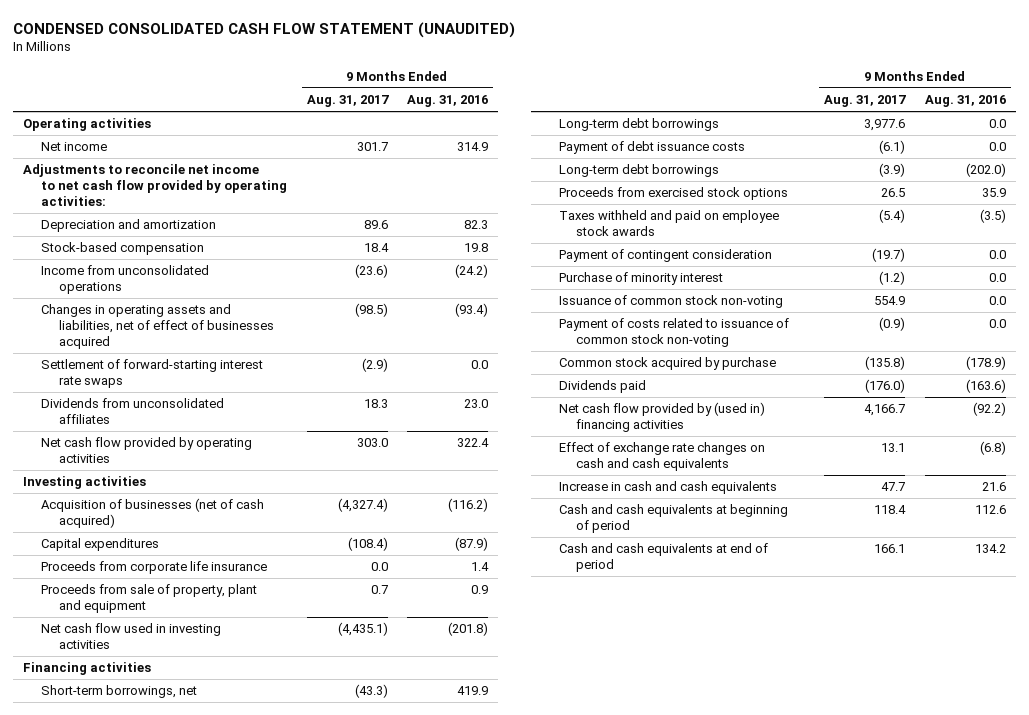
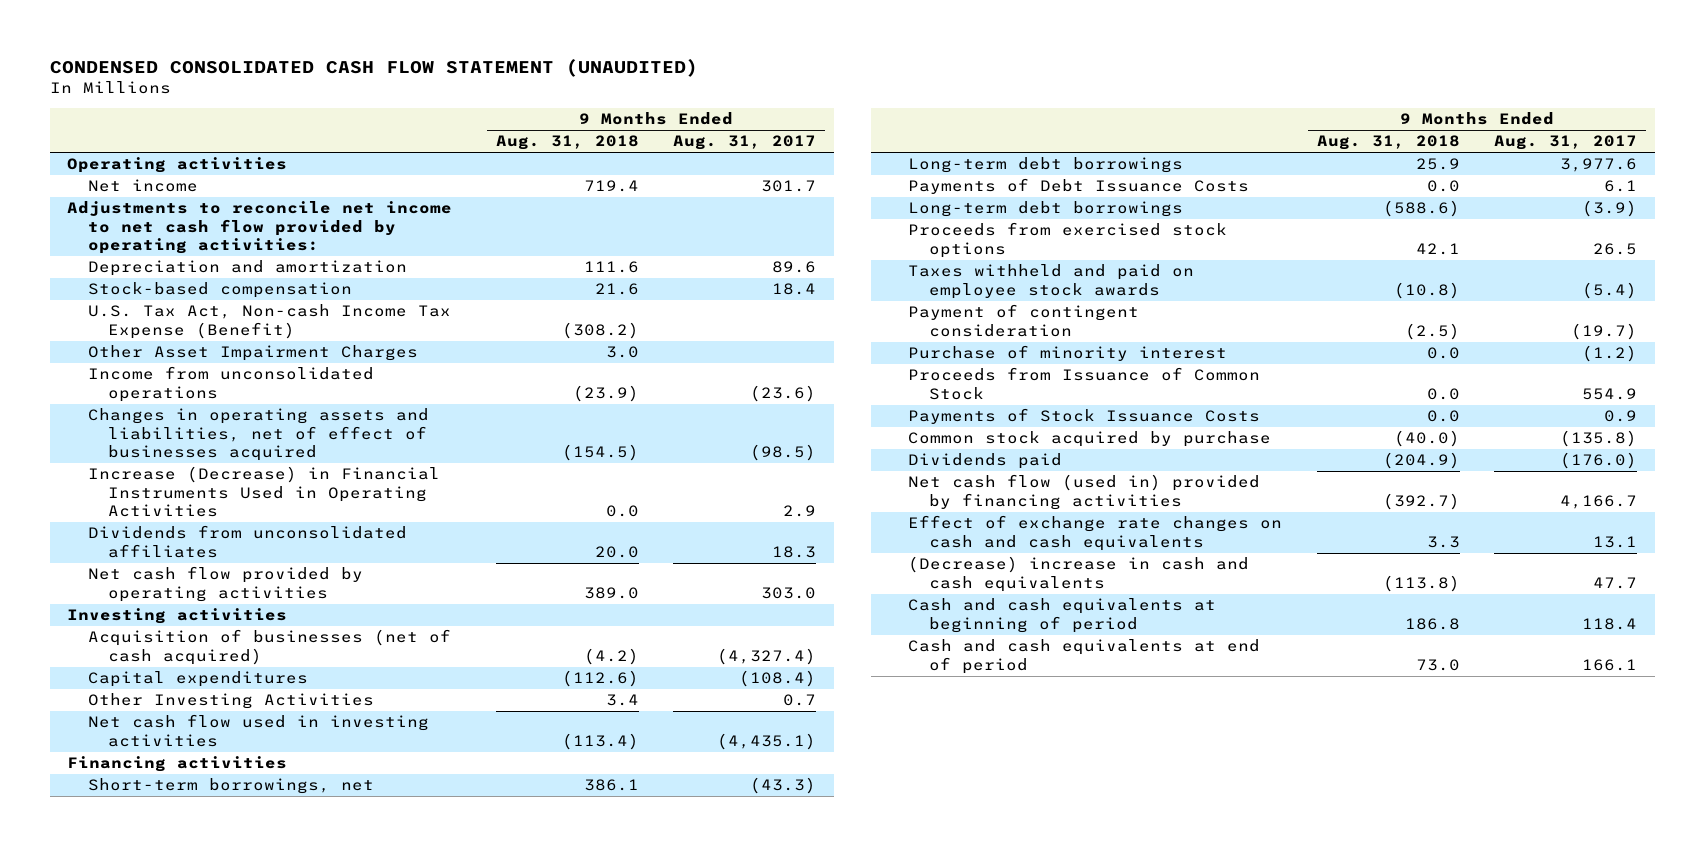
[407,95,489,108] Aug. 31, 2016 -> none
none -> [496,135,640,151] Aug. 31, 2018
none -> [87,304,451,339] U.S. Tax Act, Non-cash Income Tax Expense (Benefit)
none -> [87,345,418,362] Other Asset Impairment Charges
[40,359,263,389] Settlement of forward-starting interest rate swaps -> none
none -> [87,466,440,518] Increase (Decrease) in Financial Instruments Used in Operating Activities
[40,561,267,575] Proceeds from corporate life insurance -> none
[40,584,257,614] Proceeds from sale of property, plant and equipment -> none
none -> [87,693,374,710] Other Investing Activities
[558,141,745,155] Payment of debt issuance costs -> [908,178,1250,195] Payments of Debt Issuance Costs
[879,140,906,155] (6.1) -> [1604,180,1638,193] 6.1
[558,295,783,309] Issuance of common stock non-voting -> [908,367,1261,400] Proceeds from Issuance of Common Stock
[558,318,789,348] Payment of costs related to issuance of common stock non-voting -> [908,408,1261,425] Payments of Stock Issuance Costs
[879,317,906,332] (0.9) -> [1604,410,1638,423] 0.9
[558,402,765,433] Net cash flow provided by (used in) financing activities -> [908,474,1261,510] Net cash flow (used in) provided by financing activities
[558,481,777,495] Increase in cash and cash equivalents -> [908,556,1250,592] (Decrease) increase in cash and cash equivalents

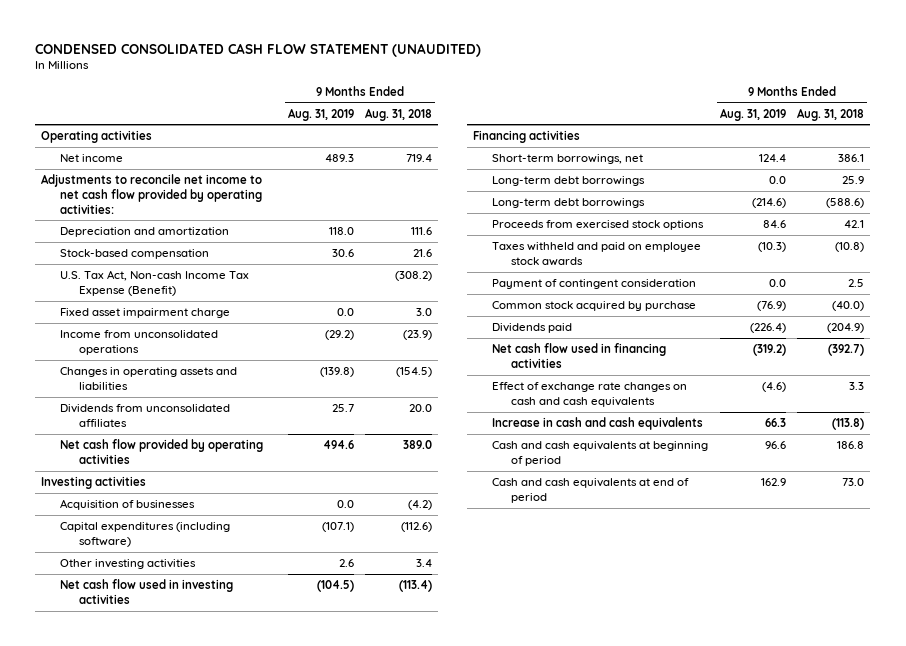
[673,135,817,151] Aug. 31, 2017 -> none
none -> [287,107,354,121] Aug. 31, 2019
[87,345,418,362] Other Asset Impairment Charges -> [59,307,230,318] Fixed asset impairment charge
[87,466,440,518] Increase (Decrease) in Financial Instruments Used in Operating Activities -> none
[87,408,429,462] Changes in operating assets and liabilities, net of effect of businesses acquired -> [59,366,237,390] Changes in operating assets and liabilities
[87,629,451,665] Acquisition of businesses (net of cash acquired) -> [59,498,195,510] Acquisition of businesses
[87,671,308,688] Capital expenditures -> [59,521,230,547] Capital expenditures (including software)
[87,693,374,710] Other Investing Activities -> [59,558,196,569] Other investing activities
[908,178,1250,195] Payments of Debt Issuance Costs -> none
[908,345,1228,362] Purchase of minority interest -> none
[908,367,1261,400] Proceeds from Issuance of Common Stock -> none
[908,408,1261,425] Payments of Stock Issuance Costs -> none
[1404,322,1460,340] (2.5) -> [848,278,865,287] 2.5
[908,474,1261,510] Net cash flow (used in) provided by financing activities -> [491,342,666,368] Net cash flow used in financing activities
[908,556,1250,592] (Decrease) increase in cash and cash equivalents -> [491,416,703,430] Increase in cash and cash equivalents

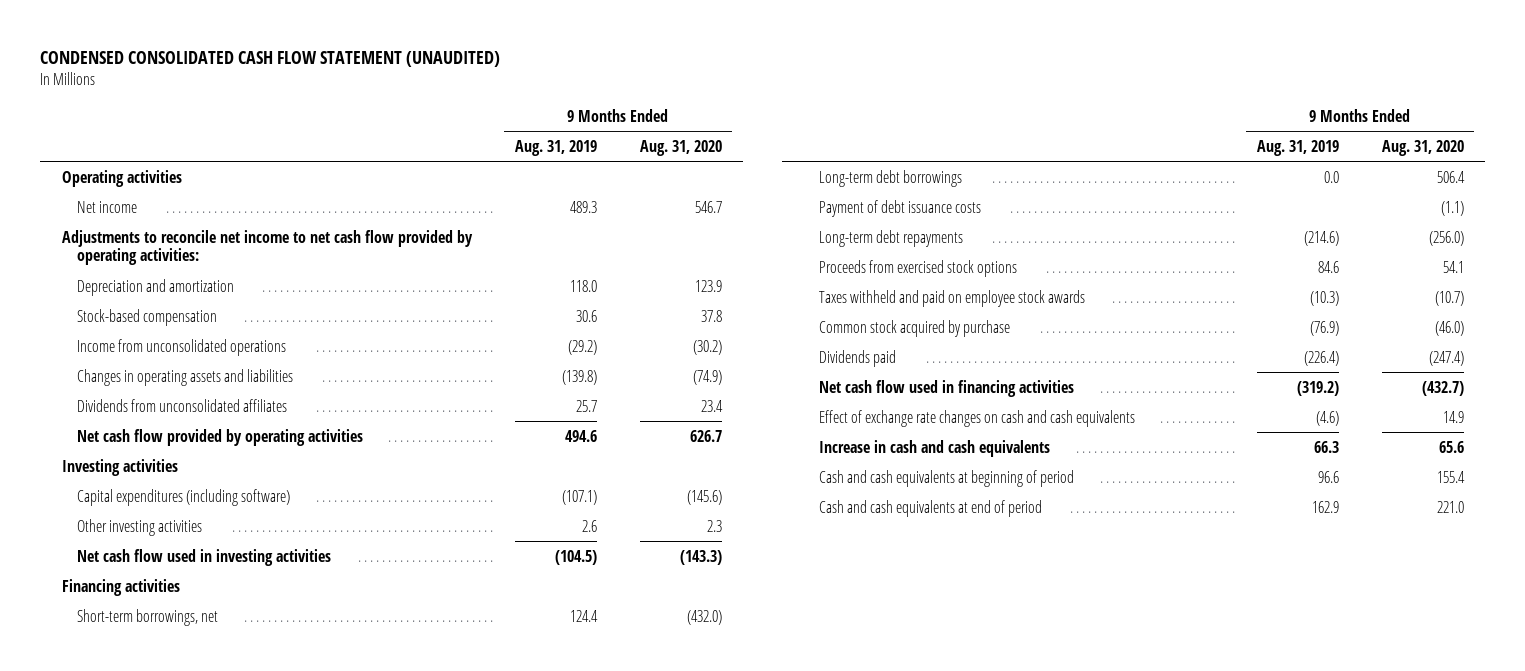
[365,107,433,121] Aug. 31, 2018 -> none
none -> [639,139,722,156] Aug. 31, 2020
[59,269,249,296] U.S. Tax Act, Non-cash Income Tax Expense (Benefit) -> none
[59,307,230,318] Fixed asset impairment charge -> none
[59,498,195,510] Acquisition of businesses -> none
none -> [818,199,981,217] Payment of debt issuance costs
[491,197,645,208] Long-term debt borrowings -> [818,229,963,247] Long-term debt repayments
[491,278,696,289] Payment of contingent consideration -> none

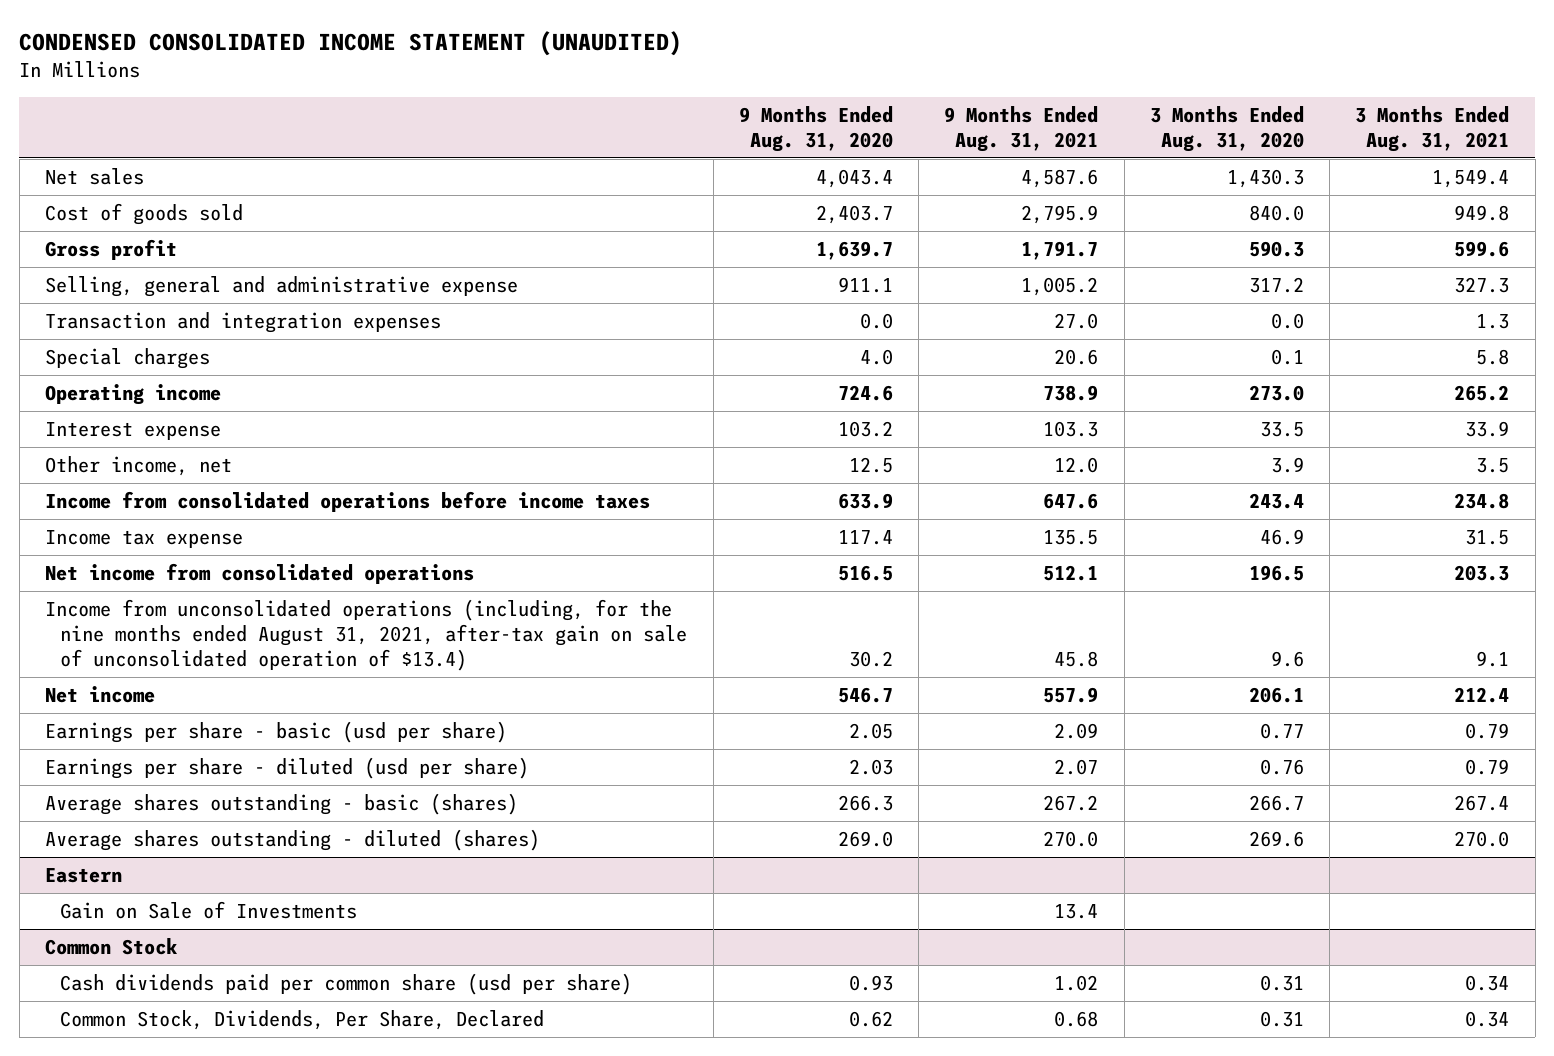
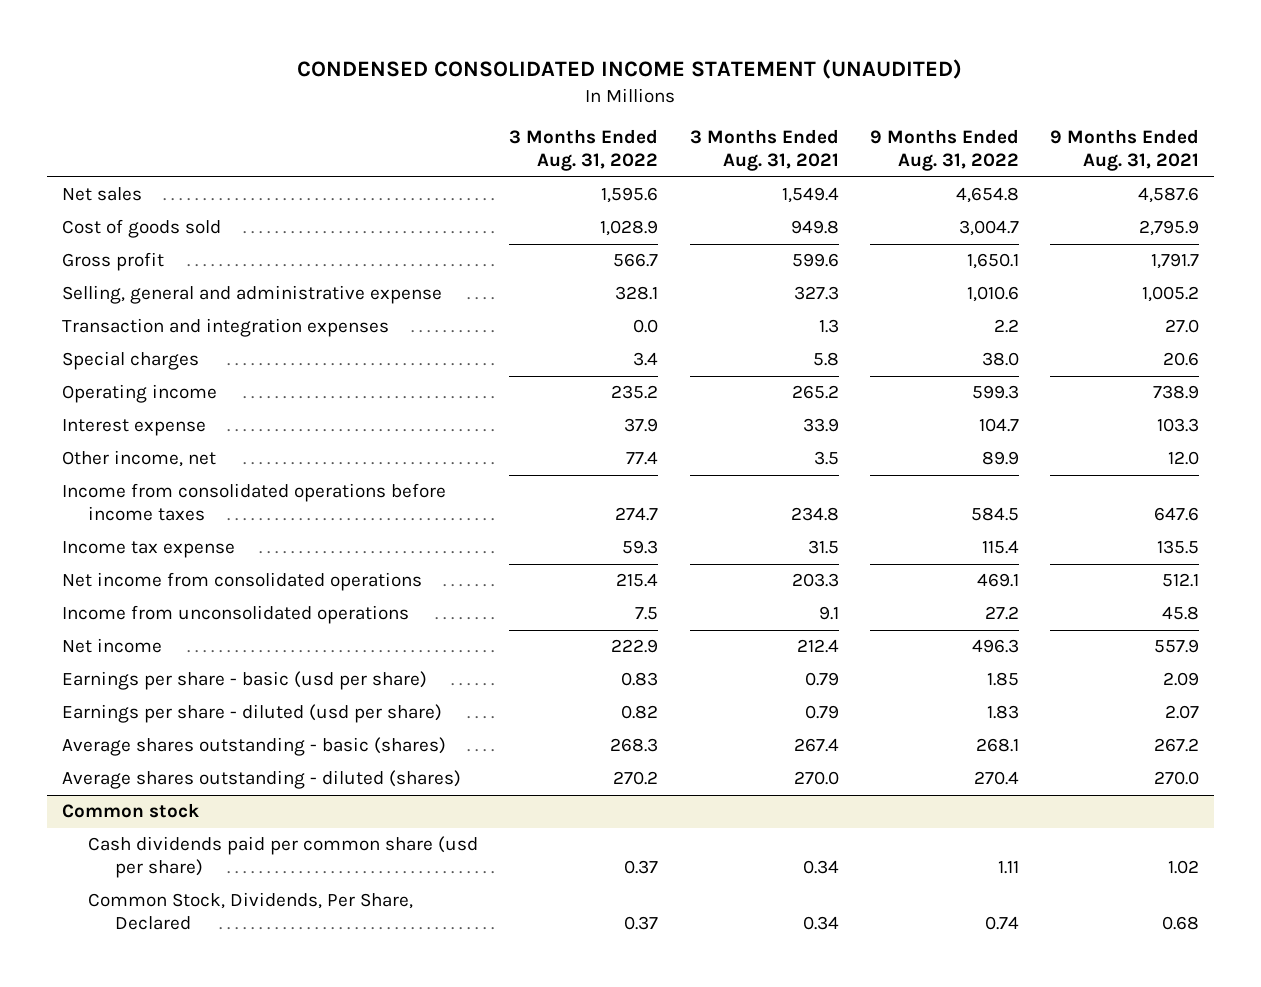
[738,105,893,152] 9 Months Ended Aug. 31, 2020 -> none
[1149,105,1304,152] 3 Months Ended Aug. 31, 2020 -> none
none -> [509,129,659,172] 3 Months Ended Aug. 31, 2022
none -> [869,129,1019,172] 9 Months Ended Aug. 31, 2022
[44,598,688,672] Income from unconsolidated operations (including, for the nine months ended August 31, 2021, after-tax gain on sale of unconsolidated operation of $13.4) -> [62,605,410,625] Income from unconsolidated operations
[44,867,122,883] Eastern -> none
[60,900,358,919] Gain on Sale of Investments -> none
[44,937,178,955] Common Stock -> [62,803,200,819] Common stock

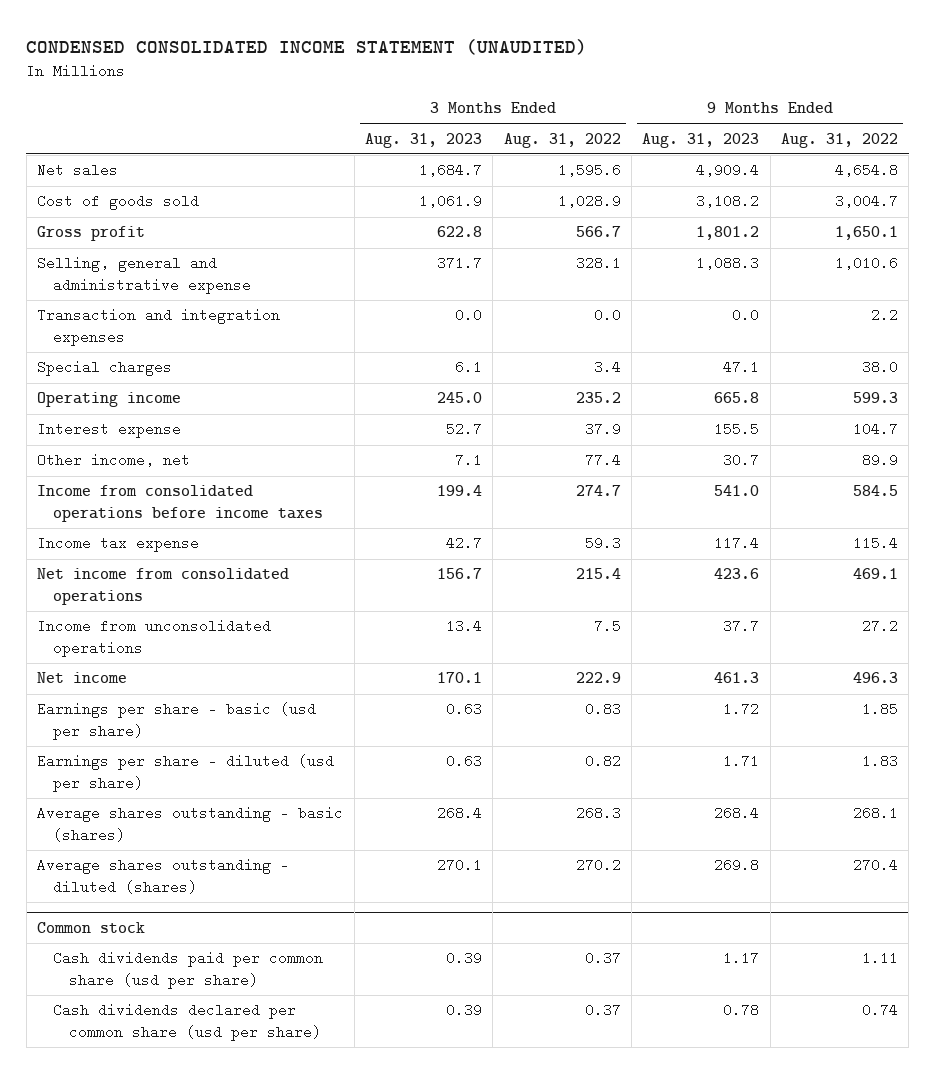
[689,129,839,172] 3 Months Ended Aug. 31, 2021 -> none
[1049,129,1199,172] 9 Months Ended Aug. 31, 2021 -> none
none -> [364,132,482,148] Aug. 31, 2023
none -> [642,132,760,148] Aug. 31, 2023
[88,892,414,931] Common Stock, Dividends, Per Share, Declared -> [53,1003,321,1041] Cash dividends declared per common share (usd per share)

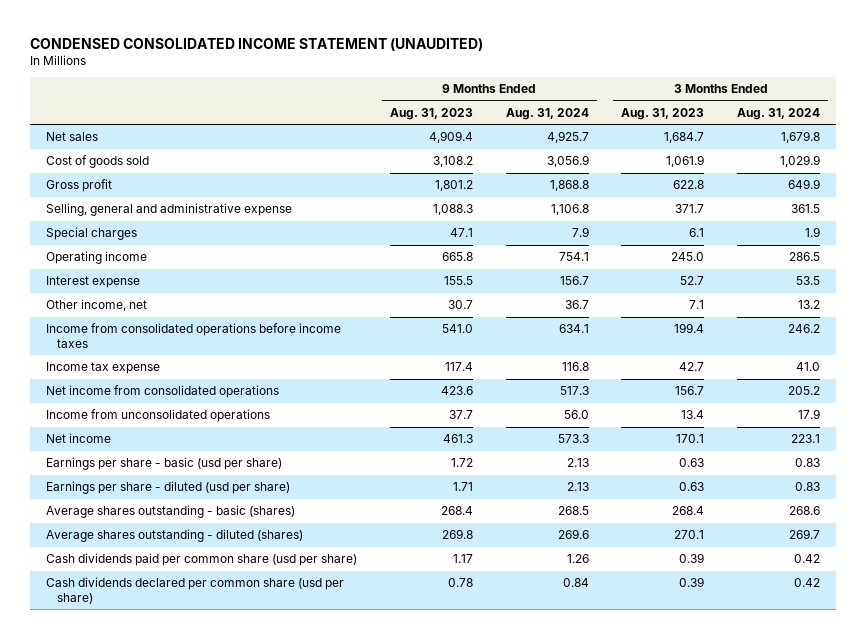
[503,132,621,148] Aug. 31, 2022 -> none
[780,132,898,148] Aug. 31, 2022 -> none
none -> [505,107,589,120] Aug. 31, 2024
none -> [737,107,821,120] Aug. 31, 2024
[37,308,281,346] Transaction and integration expenses -> none
[37,922,146,934] Common stock -> none

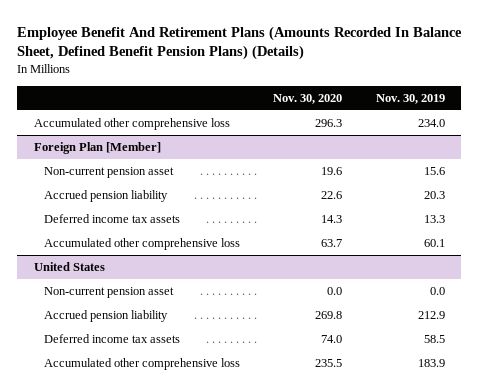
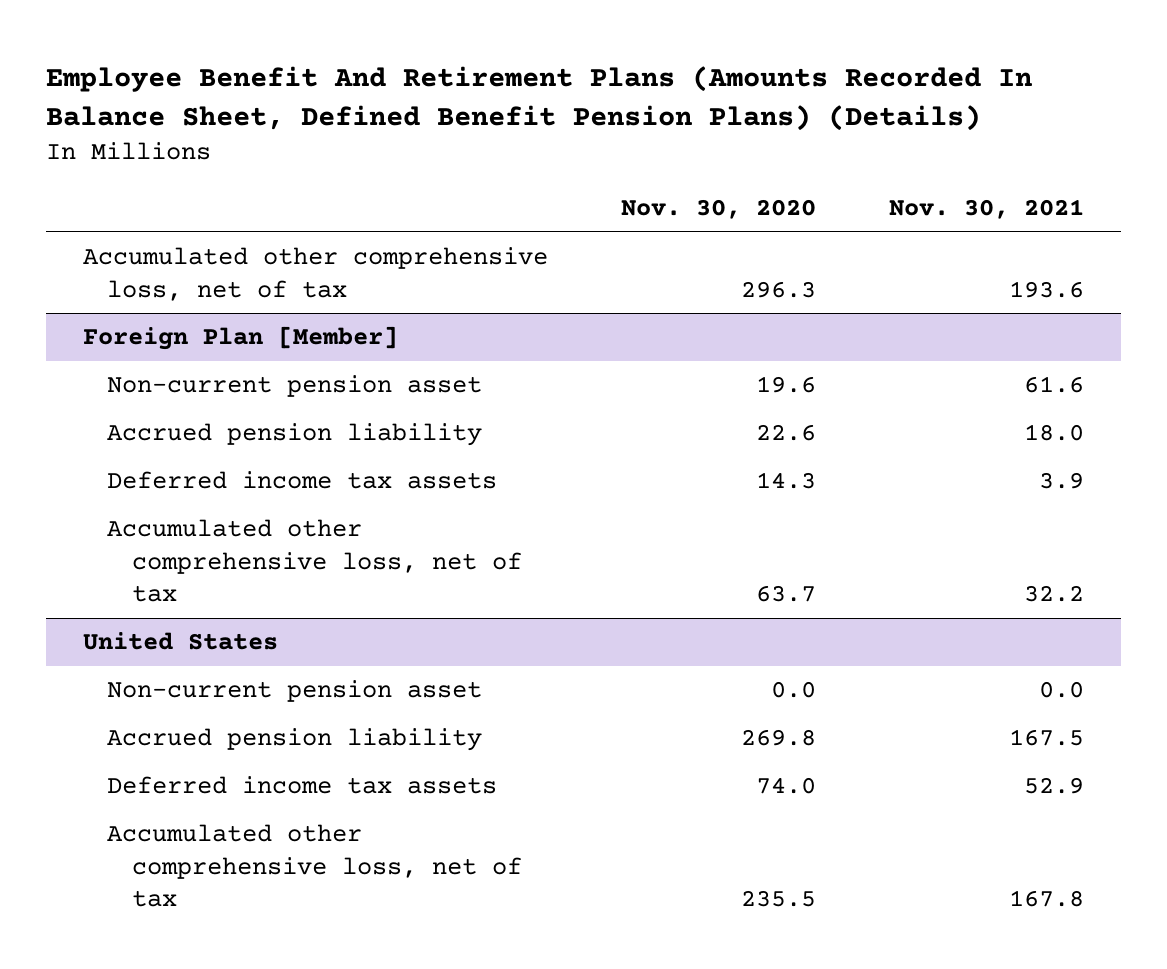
[375,93,445,104] Nov. 30, 2019 -> none
none -> [889,199,1085,220] Nov. 30, 2021
[33,118,230,131] Accumulated other comprehensive loss -> [82,247,548,301] Accumulated other comprehensive loss, net of tax
[44,238,241,251] Accumulated other comprehensive loss -> [107,519,522,603] Accumulated other comprehensive loss, net of tax
[44,358,241,371] Accumulated other comprehensive loss -> [107,824,522,908] Accumulated other comprehensive loss, net of tax

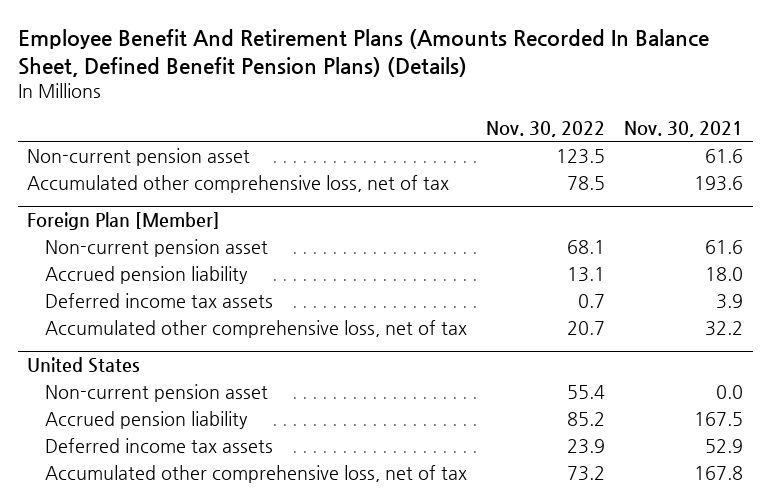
[621,199,817,220] Nov. 30, 2020 -> none
none -> [486,121,606,138] Nov. 30, 2022
none -> [27,147,251,166] Non-current pension asset

